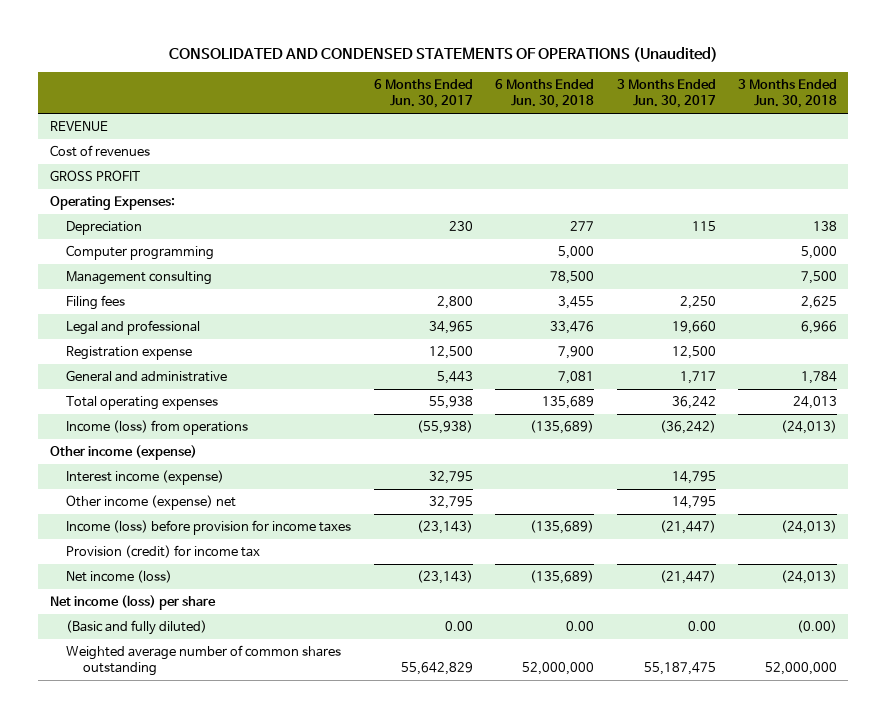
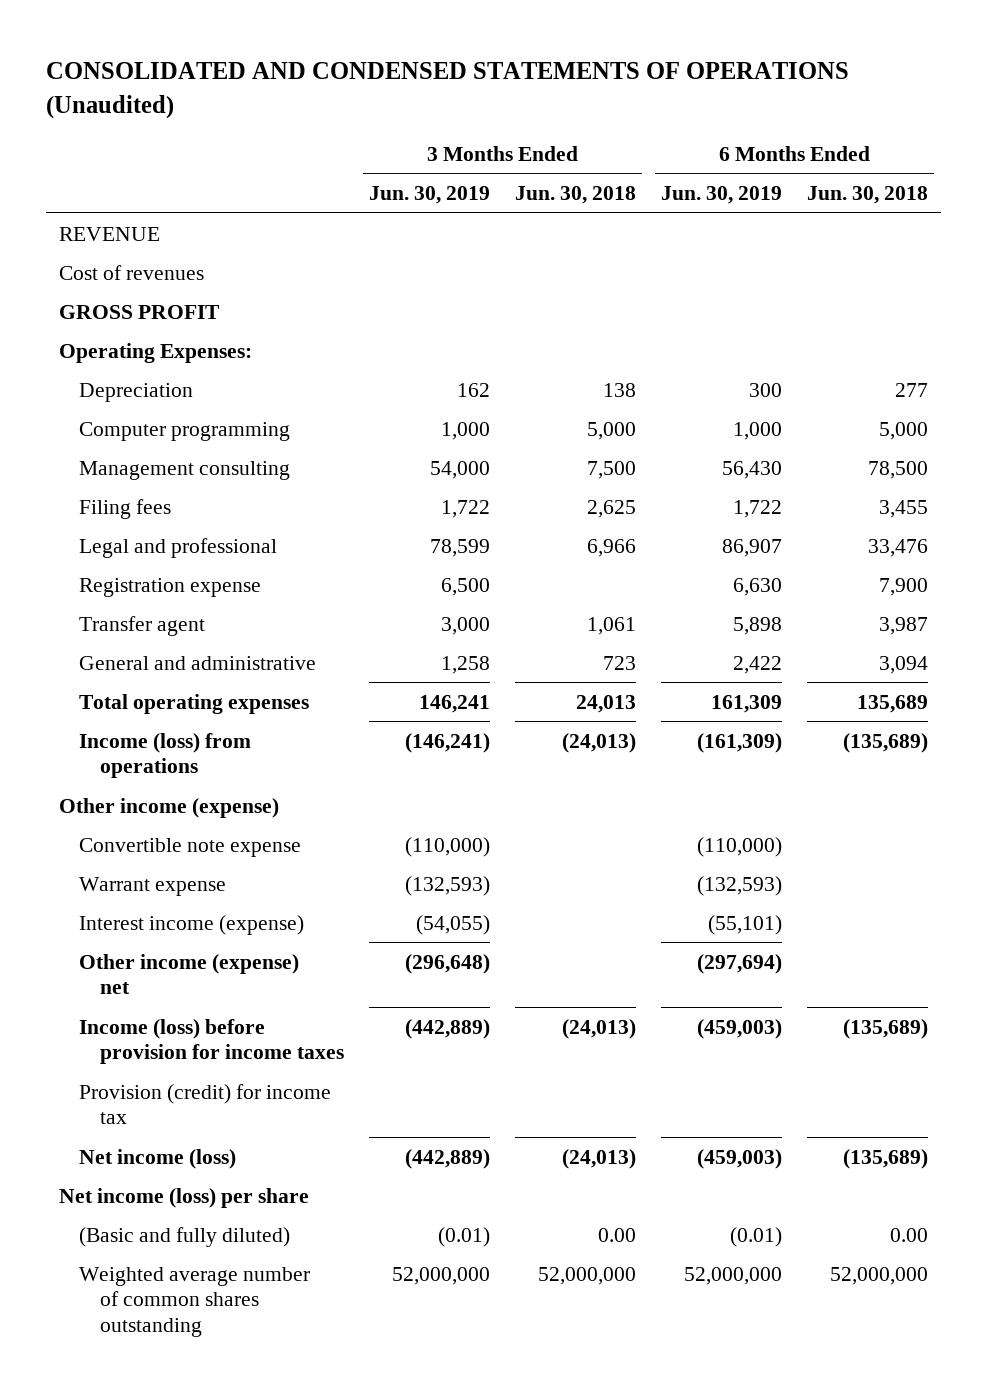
[373,79,473,109] 6 Months Ended Jun. 30, 2017 -> none
[616,79,716,109] 3 Months Ended Jun. 30, 2017 -> none
none -> [369,186,491,205] Jun. 30, 2019
none -> [661,186,783,205] Jun. 30, 2019
none -> [79,615,206,636] Transfer agent
[558,371,595,385] 7,081 -> [879,655,929,674] 3,094
[801,371,838,385] 1,784 -> [603,655,637,670] 723
none -> [79,837,302,857] Convertible note expense
none -> [79,876,227,896] Warrant expense
[797,620,838,634] (0.00) -> [598,1227,637,1242] 0.00

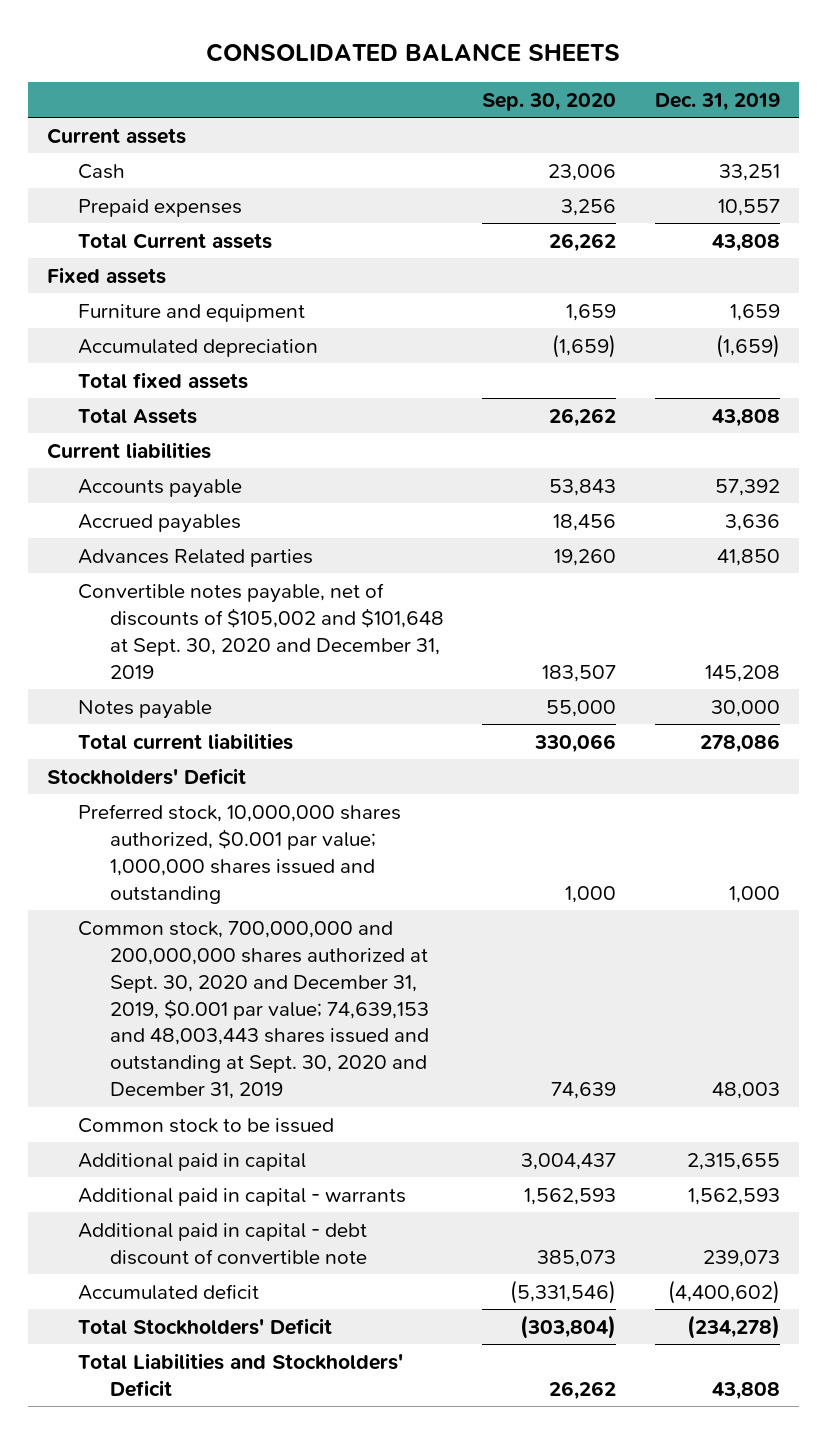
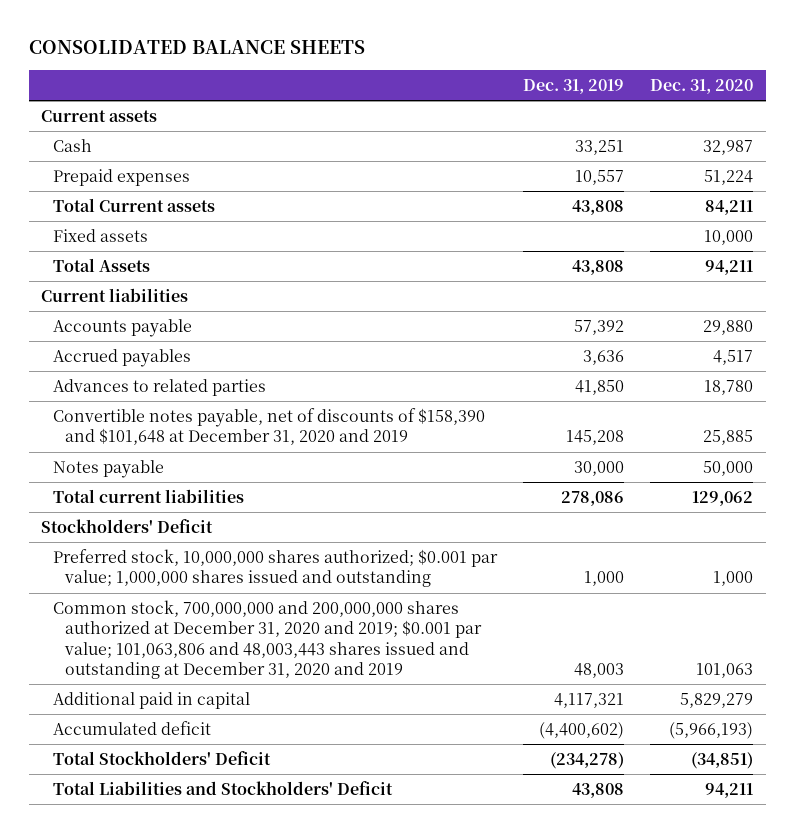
[482,92,617,111] Sep. 30, 2020 -> none
none -> [649,78,753,94] Dec. 31, 2020
[78,303,306,322] Furniture and equipment -> none
[78,338,319,357] Accumulated depreciation -> none
[78,371,249,389] Total fixed assets -> none
[78,548,314,567] Advances Related parties -> [53,379,267,397] Advances to related parties
[78,582,444,679] Convertible notes payable, net of discounts of $105,002 and $101,648 at Sept. 30, 2020 and December 31, 2019 -> [53,408,486,446] Convertible notes payable, net of discounts of $158,390 and $101,648 at December 31, 2020 and 2019
[78,1117,335,1133] Common stock to be issued -> none
[78,1187,407,1206] Additional paid in capital - warrants -> none
[78,1222,368,1265] Additional paid in capital - debt discount of convertible note -> none
[78,803,402,904] Preferred stock, 10,000,000 shares authorized, $0.001 par value; 1,000,000 shares issued and outstanding -> [53,549,499,588] Preferred stock, 10,000,000 shares authorized; $0.001 par value; 1,000,000 shares issued and outstanding
[78,920,429,1100] Common stock, 700,000,000 and 200,000,000 shares authorized at Sept. 30, 2020 and December 31, 2019, $0.001 par value; 74,639,153 and 48,003,443 shares issued and outstanding at Sept. 30, 2020 and December 31, 2019 -> [53,600,483,680] Common stock, 700,000,000 and 200,000,000 shares authorized at December 31, 2020 and 2019; $0.001 par value; 101,063,806 and 48,003,443 shares issued and outstanding at December 31, 2020 and 2019
[686,1152,780,1170] 2,315,655 -> [554,693,625,709] 4,117,321

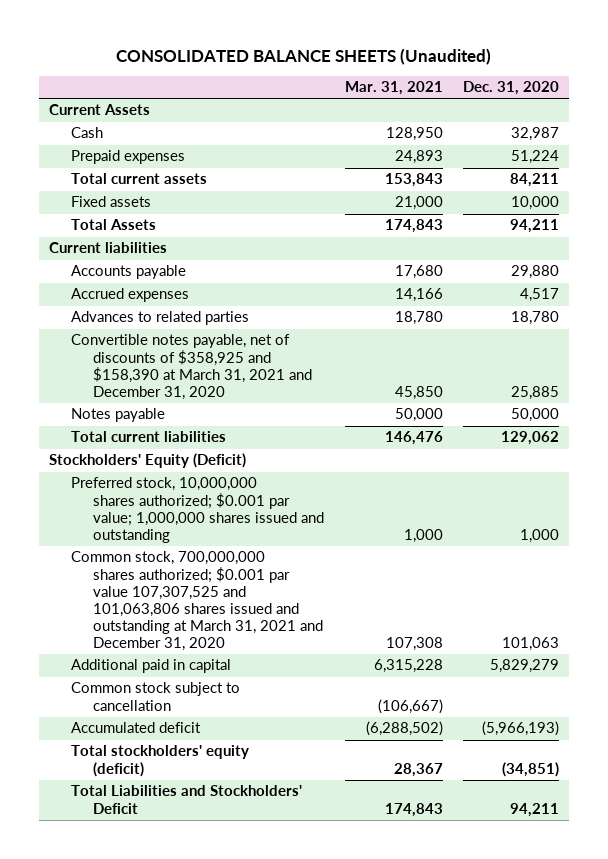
[28,39,365,54] CONSOLIDATED BALANCE SHEETS -> [116,47,492,65] CONSOLIDATED BALANCE SHEETS (Unaudited)
[523,78,625,94] Dec. 31, 2019 -> none
none -> [344,81,443,96] Mar. 31, 2021
[41,110,158,123] Current assets -> [49,104,151,116] Current Assets
[53,198,216,213] Total Current assets -> [71,173,208,185] Total current assets
[53,349,192,368] Accrued payables -> [71,288,190,303] Accrued expenses
[53,408,486,446] Convertible notes payable, net of discounts of $158,390 and $101,648 at December 31, 2020 and 2019 -> [71,334,313,400] Convertible notes payable, net of discounts of $358,925 and $158,390 at March 31, 2021 and December 31, 2020
[41,519,214,534] Stockholders' Deficit -> [49,453,247,469] Stockholders' Equity (Deficit)
[53,600,483,680] Common stock, 700,000,000 and 200,000,000 shares authorized at December 31, 2020 and 2019; $0.001 par value; 101,063,806 and 48,003,443 shares issued and outstanding at December 31, 2020 and 2019 -> [71,551,324,652] Common stock, 700,000,000 shares authorized; $0.001 par value 107,307,525 and 101,063,806 shares issued and outstanding at March 31, 2021 and December 31, 2020
none -> [71,682,241,711] Common stock subject to cancellation
[53,751,272,766] Total Stockholders' Deficit -> [71,745,250,777] Total stockholders' equity (deficit)

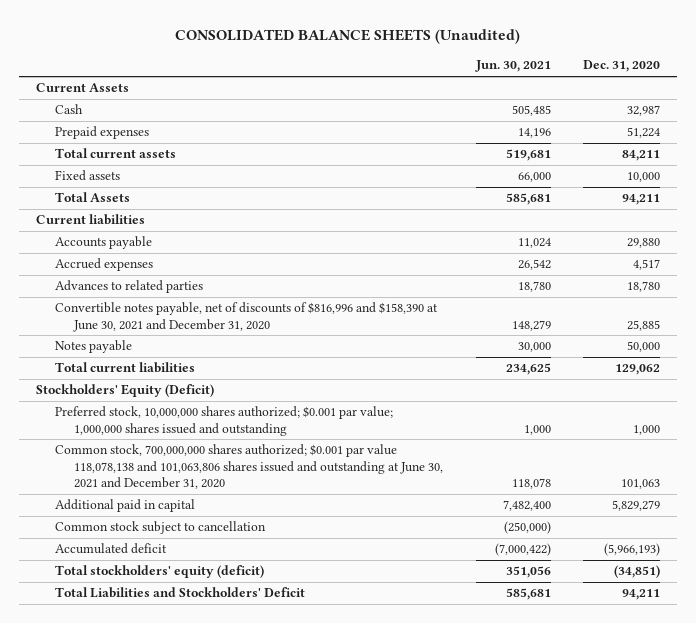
[344,81,443,96] Mar. 31, 2021 -> none
none -> [474,60,551,73] Jun. 30, 2021
[71,334,313,400] Convertible notes payable, net of discounts of $358,925 and $158,390 at March 31, 2021 and December 31, 2020 -> [54,302,438,332] Convertible notes payable, net of discounts of $816,996 and $158,390 at June 30, 2021 and December 31, 2020
[71,551,324,652] Common stock, 700,000,000 shares authorized; $0.001 par value 107,307,525 and 101,063,806 shares issued and outstanding at March 31, 2021 and December 31, 2020 -> [54,444,444,490] Common stock, 700,000,000 shares authorized; $0.001 par value 118,078,138 and 101,063,806 shares issued and outstanding at June 30, 2021 and December 31, 2020

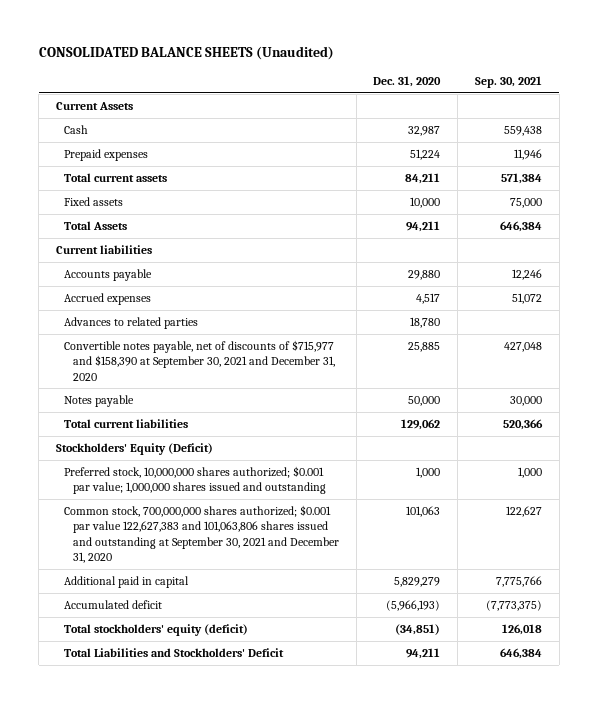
[474,60,551,73] Jun. 30, 2021 -> none
none -> [474,75,542,88] Sep. 30, 2021
[54,302,438,332] Convertible notes payable, net of discounts of $816,996 and $158,390 at June 30, 2021 and December 31, 2020 -> [64,339,335,381] Convertible notes payable, net of discounts of $715,977 and $158,390 at September 30, 2021 and December 31, 2020
[54,444,444,490] Common stock, 700,000,000 shares authorized; $0.001 par value 118,078,138 and 101,063,806 shares issued and outstanding at June 30, 2021 and December 31, 2020 -> [64,504,339,563] Common stock, 700,000,000 shares authorized; $0.001 par value 122,627,383 and 101,063,806 shares issued and outstanding at September 30, 2021 and December 31, 2020
[54,521,266,535] Common stock subject to cancellation -> none

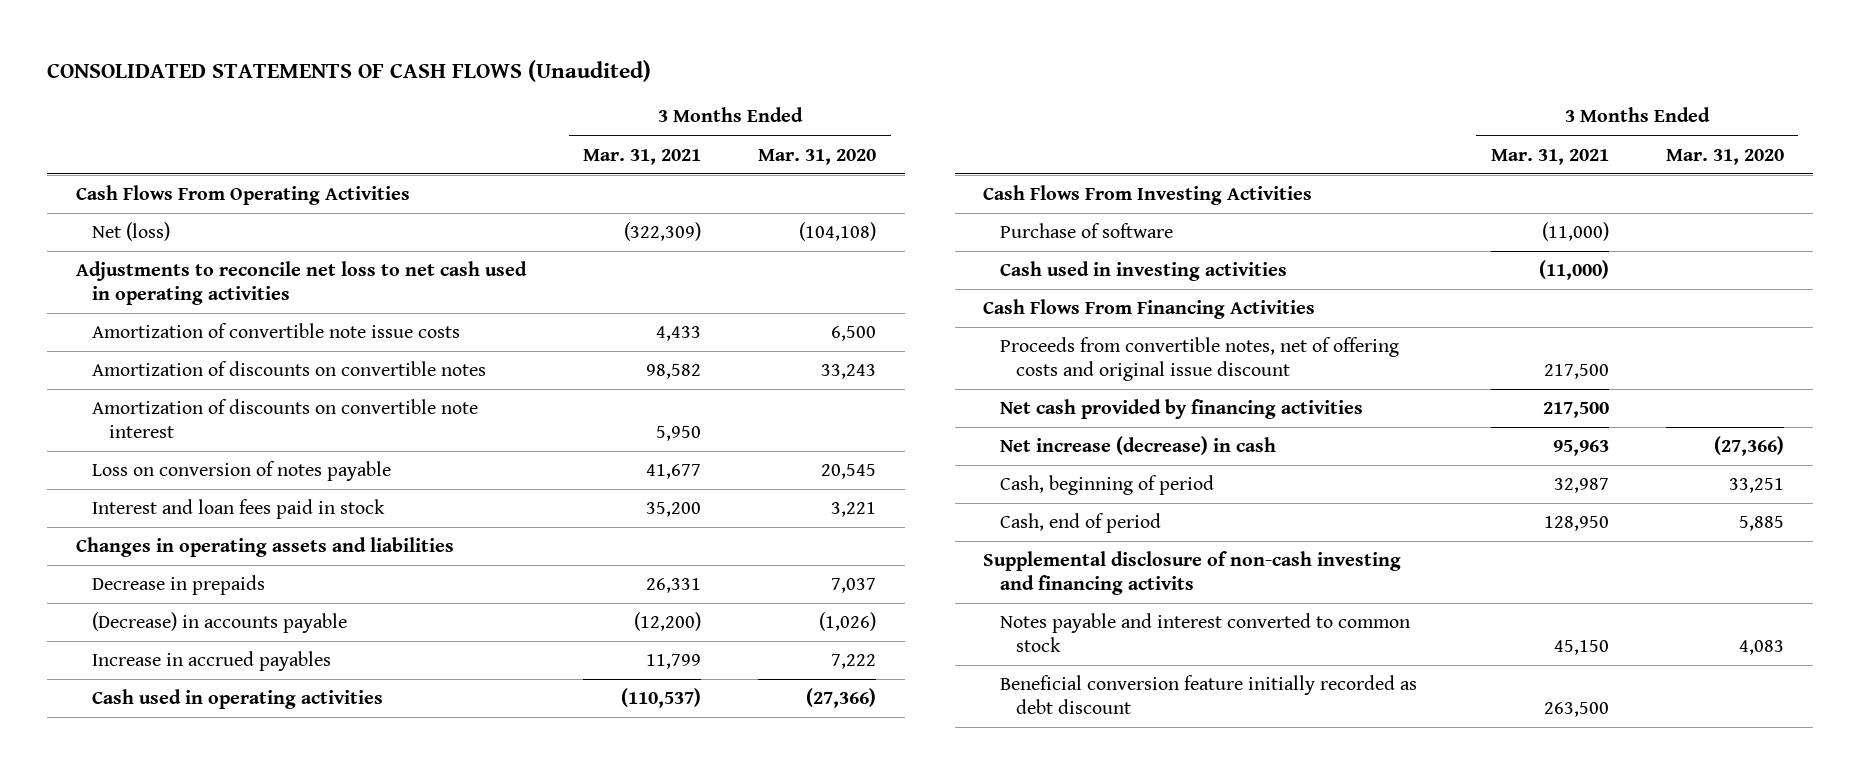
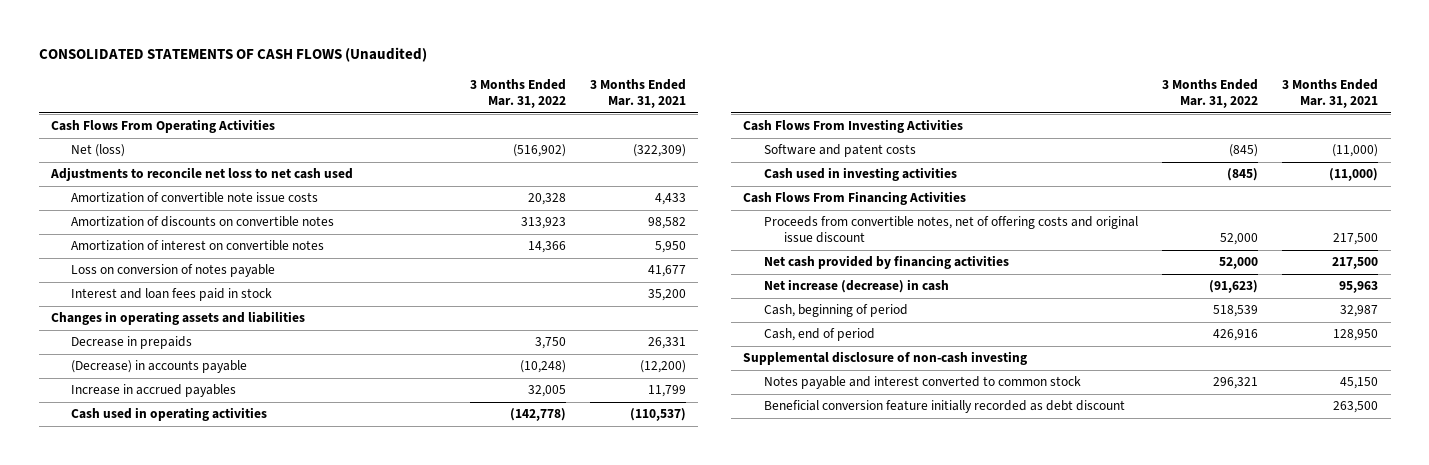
[758,148,877,165] Mar. 31, 2020 -> none
none -> [469,78,566,108] 3 Months Ended Mar. 31, 2022
[75,261,527,306] Adjustments to reconcile net loss to net cash used in operating activities -> [49,167,353,182] Adjustments to reconcile net loss to net cash used
[92,399,479,439] Amortization of discounts on convertible note interest -> [71,240,325,252] Amortization of interest on convertible notes
[999,223,1173,239] Purchase of software -> [763,144,916,158] Software and patent costs
[983,551,1402,596] Supplemental disclosure of non-cash investing and financing activits -> [743,351,1028,366] Supplemental disclosure of non-cash investing

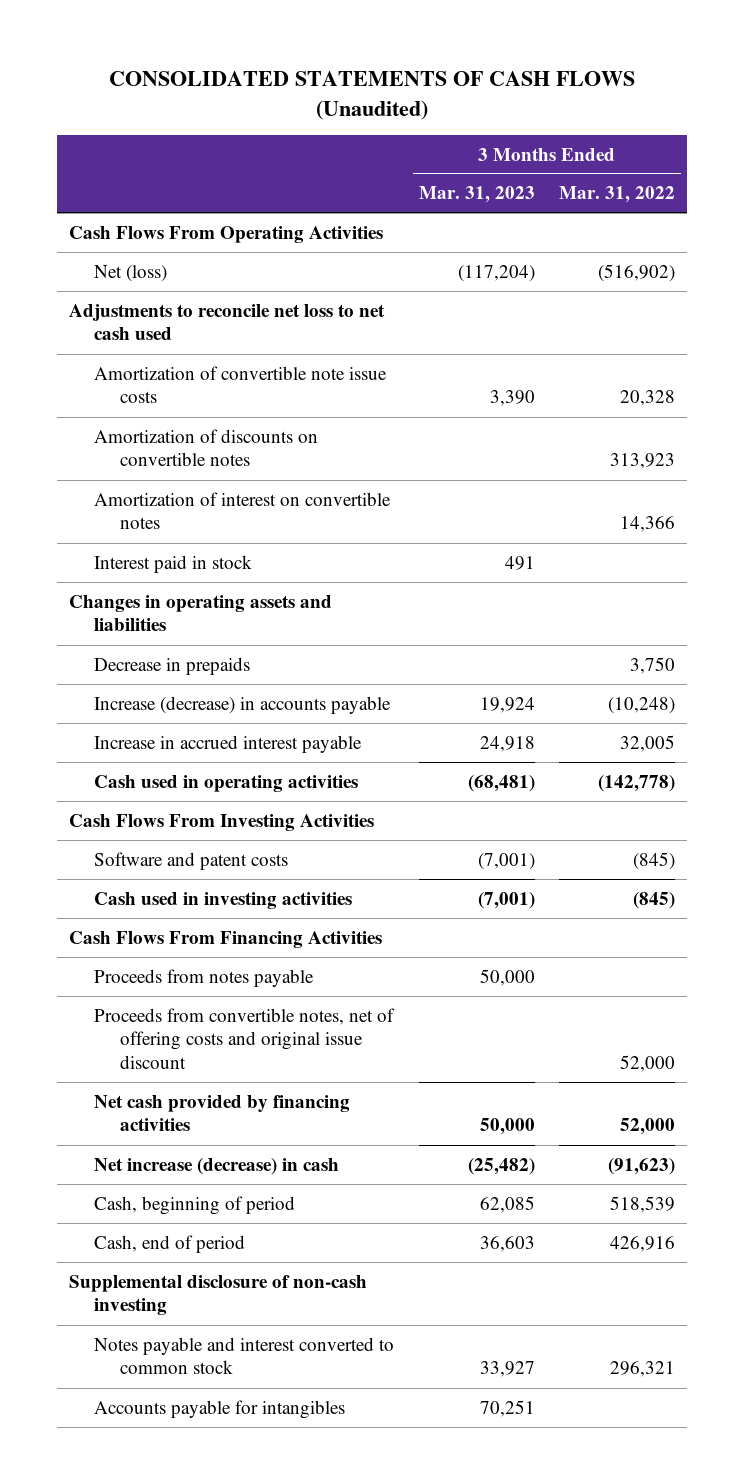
[589,78,686,108] 3 Months Ended Mar. 31, 2021 -> none
none -> [418,186,535,204] Mar. 31, 2023
[71,264,276,278] Loss on conversion of notes payable -> none
[71,288,273,302] Interest and loan fees paid in stock -> [94,554,253,573] Interest paid in stock
[71,360,248,374] (Decrease) in accounts payable -> [94,695,392,714] Increase (decrease) in accounts payable
[71,384,237,398] Increase in accrued payables -> [94,734,363,753] Increase in accrued interest payable
none -> [94,968,315,987] Proceeds from notes payable
[763,400,1125,414] Beneficial conversion feature initially recorded as debt discount -> none
none -> [94,1399,346,1419] Accounts payable for intangibles

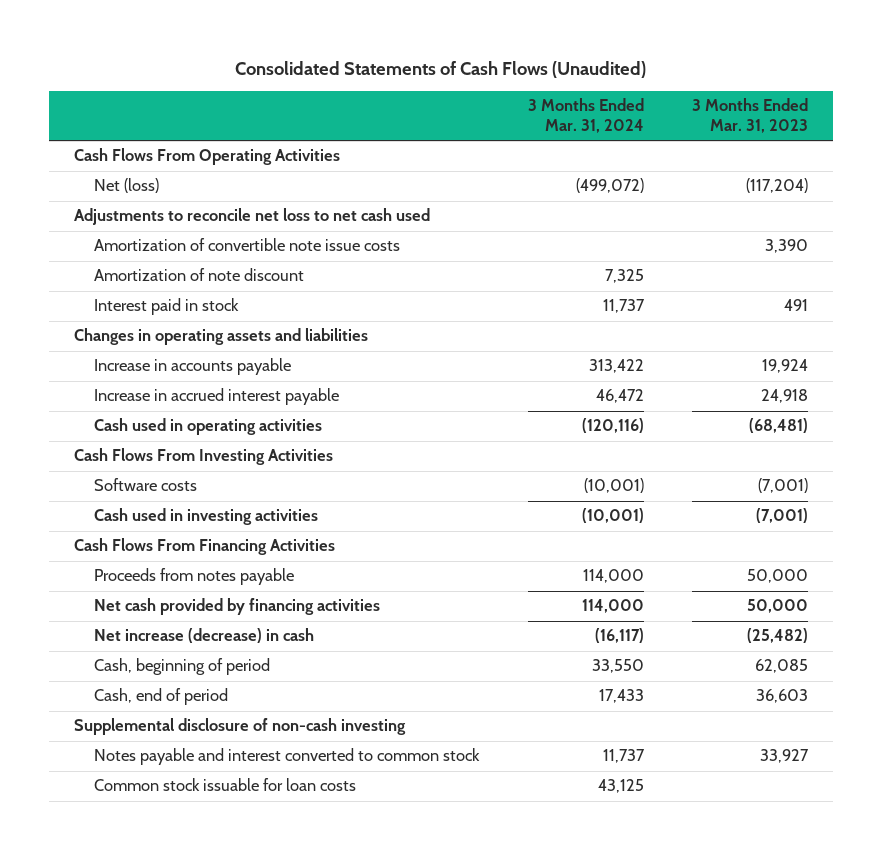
[109,71,636,120] CONSOLIDATED STATEMENTS OF CASH FLOWS (Unaudited) -> [235,60,647,78] Consolidated Statements of Cash Flows (Unaudited)
[559,186,676,204] Mar. 31, 2022 -> none
none -> [527,98,644,133] 3 Months Ended Mar. 31, 2024
[94,428,319,467] Amortization of discounts on convertible notes -> none
[94,491,392,530] Amortization of interest on convertible notes -> none
none -> [94,268,305,282] Amortization of note discount
[94,656,251,675] Decrease in prepaids -> none
[94,695,392,714] Increase (decrease) in accounts payable -> [94,358,292,376] Increase in accounts payable
[94,851,289,870] Software and patent costs -> [94,478,198,492] Software costs
[94,1007,396,1070] Proceeds from convertible notes, net of offering costs and original issue discount -> none
[94,1399,346,1419] Accounts payable for intangibles -> none
none -> [94,778,357,792] Common stock issuable for loan costs

